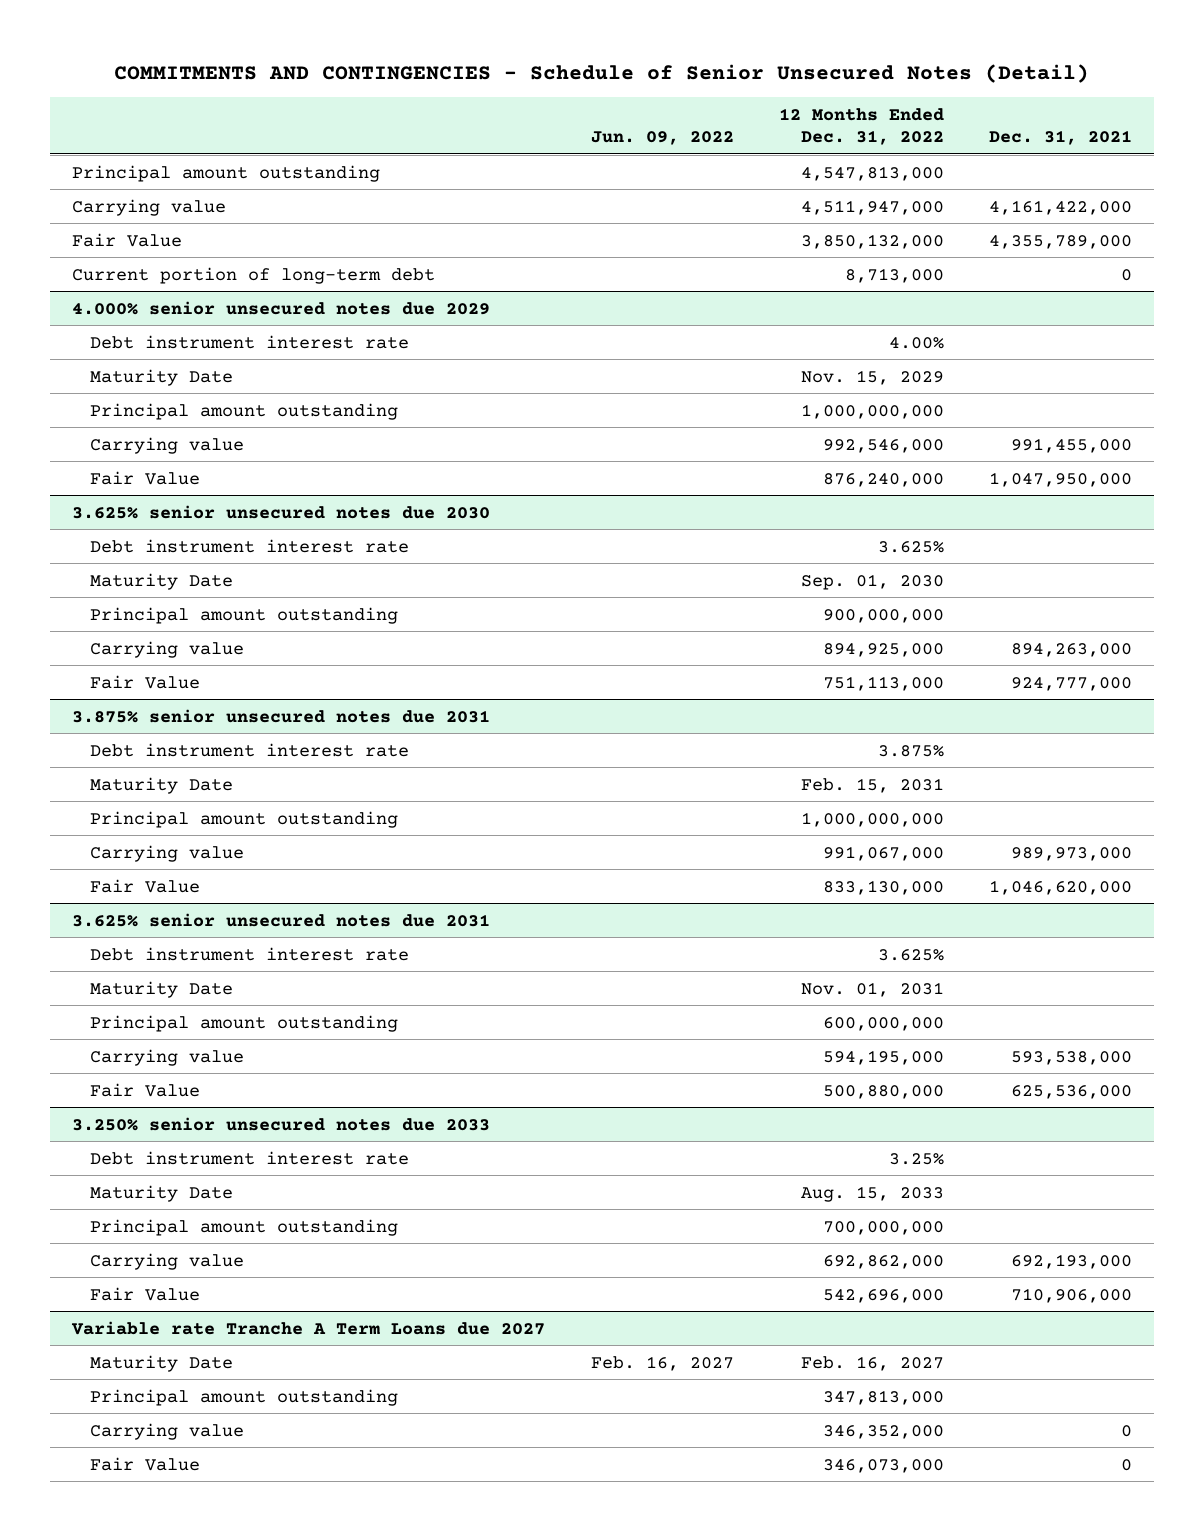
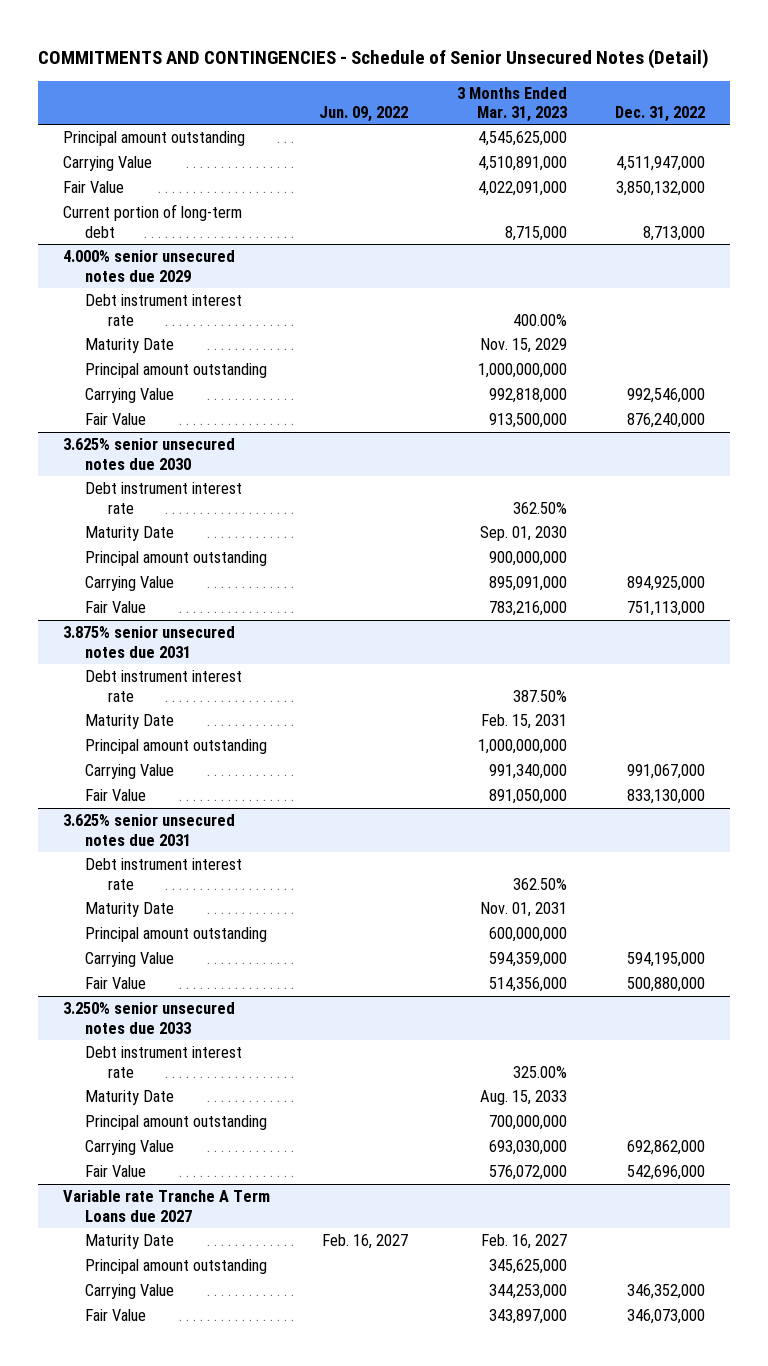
[778,107,944,146] 12 Months Ended Dec. 31, 2022 -> none
[988,130,1132,146] Dec. 31, 2021 -> none
none -> [456,86,567,123] 3 Months Ended Mar. 31, 2023
none -> [615,106,706,123] Dec. 31, 2022
[72,198,227,216] Carrying value -> [62,156,152,172] Carrying Value
[89,436,244,454] Carrying value -> [85,388,175,404] Carrying Value
[89,640,244,658] Carrying value -> [85,576,175,592] Carrying Value
[89,844,244,862] Carrying value -> [85,764,175,780] Carrying Value
[89,1048,244,1066] Carrying value -> [85,952,175,968] Carrying Value
[89,1252,244,1270] Carrying value -> [85,1140,175,1156] Carrying Value
[89,1422,244,1440] Carrying value -> [85,1284,175,1300] Carrying Value

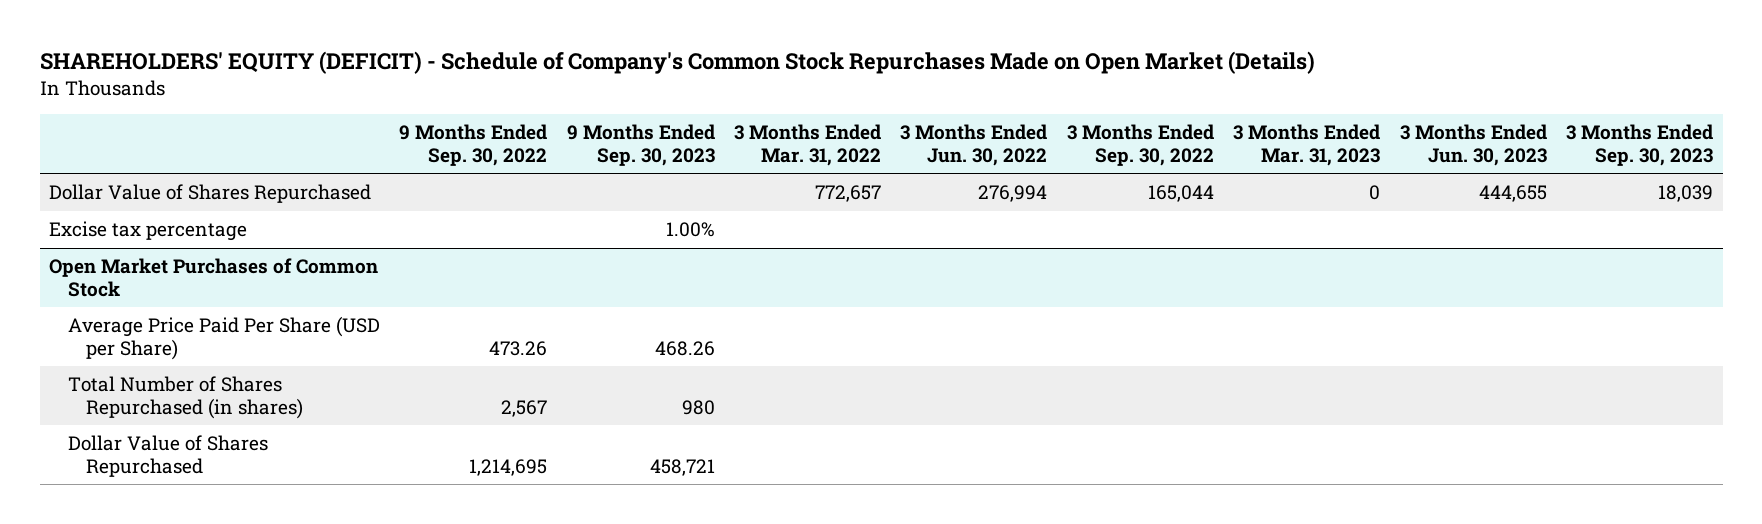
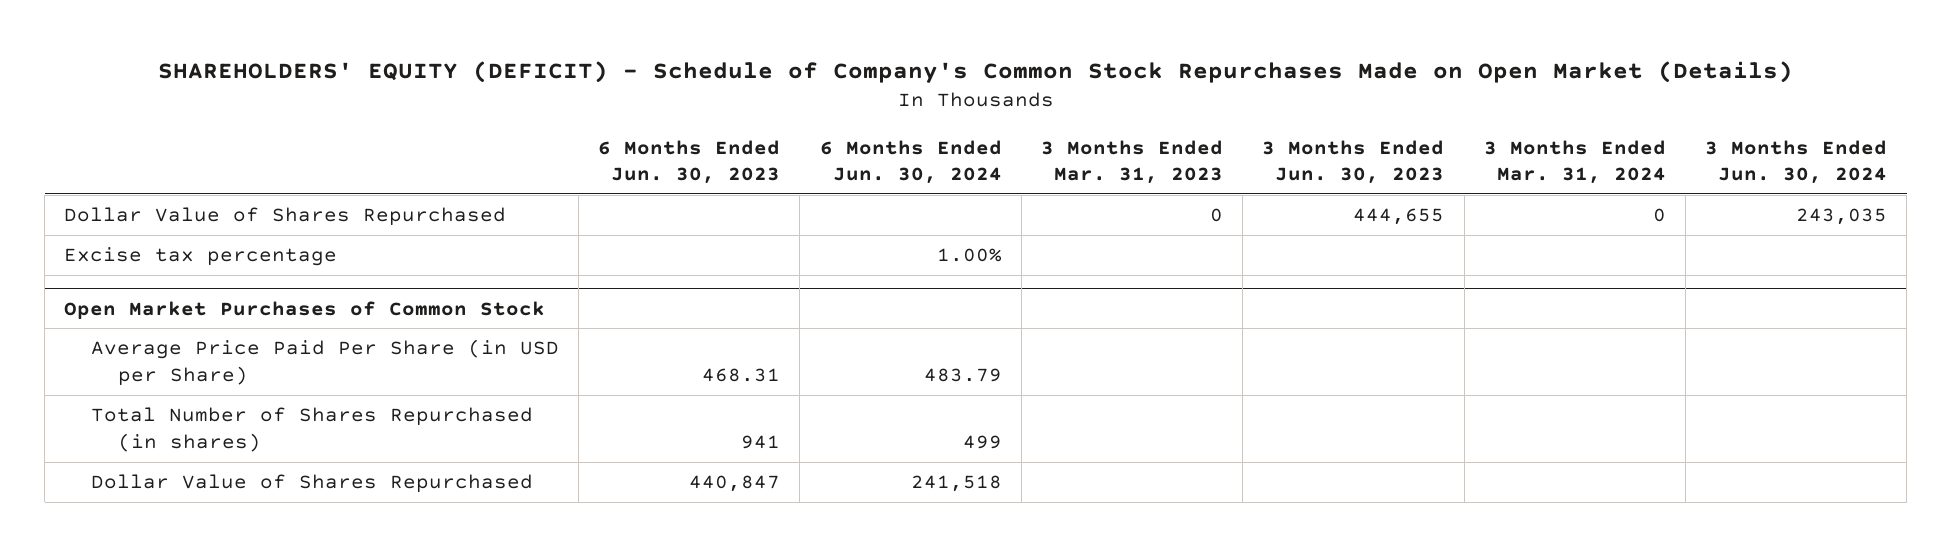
[399,124,548,166] 9 Months Ended Sep. 30, 2022 -> none
[566,124,715,166] 9 Months Ended Sep. 30, 2023 -> none
[734,124,882,166] 3 Months Ended Mar. 31, 2022 -> none
[900,124,1048,166] 3 Months Ended Jun. 30, 2022 -> none
[1066,124,1214,166] 3 Months Ended Sep. 30, 2022 -> none
[1565,124,1713,166] 3 Months Ended Sep. 30, 2023 -> none
none -> [598,139,781,185] 6 Months Ended Jun. 30, 2023
none -> [819,139,1002,185] 6 Months Ended Jun. 30, 2024
none -> [1483,139,1666,185] 3 Months Ended Mar. 31, 2024
none -> [1705,139,1888,185] 3 Months Ended Jun. 30, 2024
[67,316,380,360] Average Price Paid Per Share (USD per Share) -> [90,339,559,386] Average Price Paid Per Share (in USD per Share)

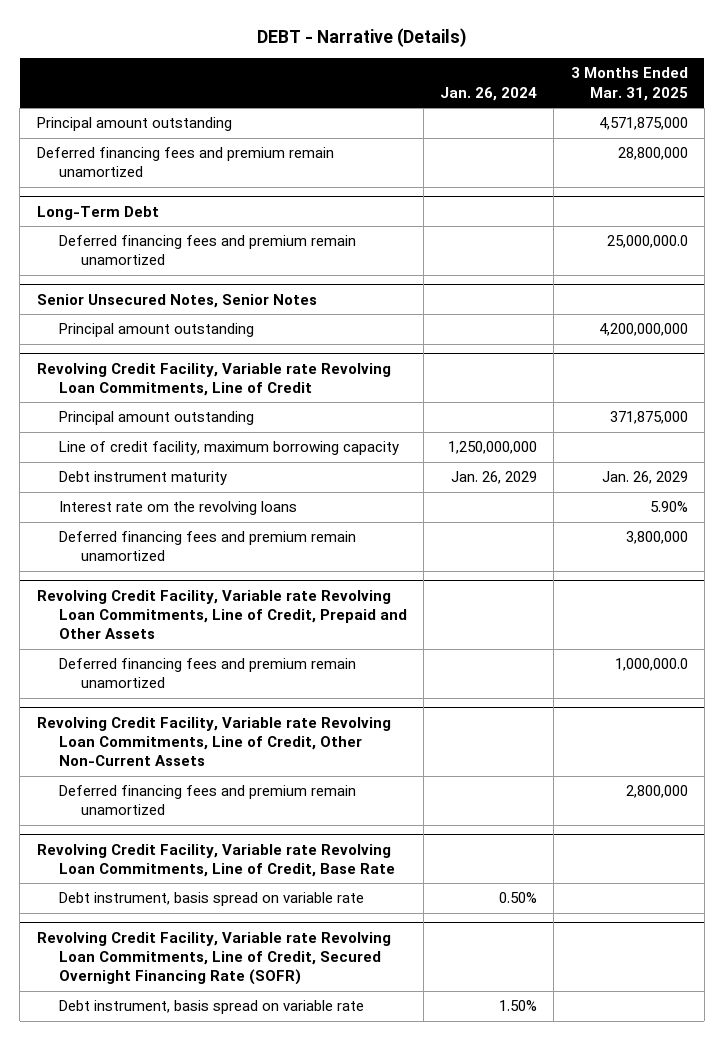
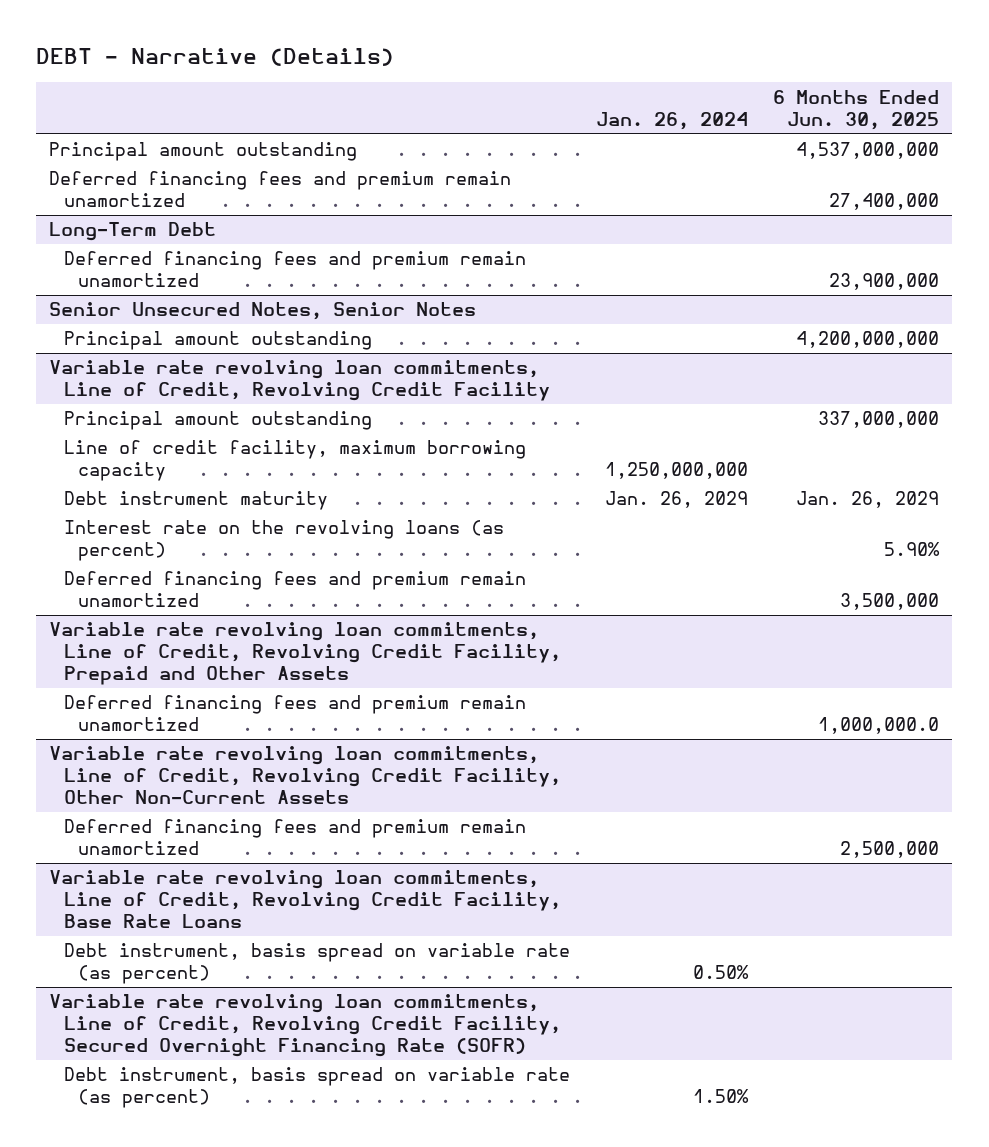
[570,67,688,101] 3 Months Ended Mar. 31, 2025 -> none
none -> [773,89,940,130] 6 Months Ended Jun. 30, 2025
[36,362,391,396] Revolving Credit Facility, Variable rate Revolving Loan Commitments, Line of Credit -> [49,360,550,402] Variable rate revolving loan commitments, Line of Credit, Revolving Credit Facility
[58,501,297,516] Interest rate om the revolving loans -> [63,520,504,562] Interest rate on the revolving loans (as percent)
[36,589,407,640] Revolving Credit Facility, Variable rate Revolving Loan Commitments, Line of Credit, Prepaid and Other Assets -> [49,622,561,686] Variable rate revolving loan commitments, Line of Credit, Revolving Credit Facility, Prepaid and Other Assets
[36,716,391,767] Revolving Credit Facility, Variable rate Revolving Loan Commitments, Line of Credit, Other Non-Current Assets -> [49,746,561,805] Variable rate revolving loan commitments, Line of Credit, Revolving Credit Facility, Other Non-Current Assets
[36,843,395,877] Revolving Credit Facility, Variable rate Revolving Loan Commitments, Line of Credit, Base Rate -> [49,870,561,929] Variable rate revolving loan commitments, Line of Credit, Revolving Credit Facility, Base Rate Loans
[58,892,364,907] Debt instrument, basis spread on variable rate -> [63,943,570,985] Debt instrument, basis spread on variable rate (as percent)
[36,931,391,986] Revolving Credit Facility, Variable rate Revolving Loan Commitments, Line of Credit, Secured Overnight Financing Rate (SOFR) -> [49,994,561,1058] Variable rate revolving loan commitments, Line of Credit, Revolving Credit Facility, Secured Overnight Financing Rate (SOFR)
[58,1000,364,1015] Debt instrument, basis spread on variable rate -> [63,1067,570,1109] Debt instrument, basis spread on variable rate (as percent)

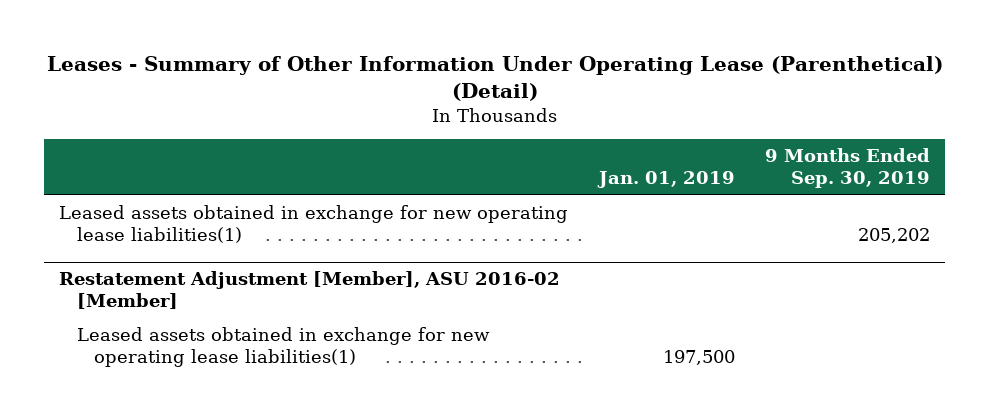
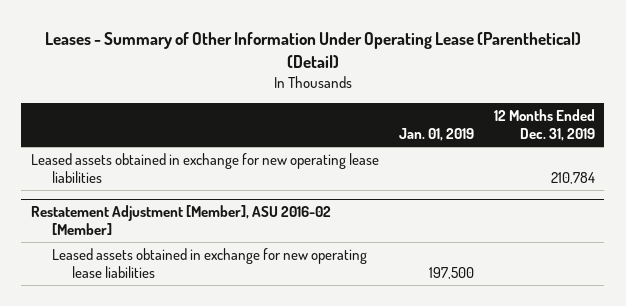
[764,148,930,189] 9 Months Ended Sep. 30, 2019 -> none
none -> [493,108,595,142] 12 Months Ended Dec. 31, 2019
[59,204,569,244] Leased assets obtained in exchange for new operating lease liabilities(1) -> [31,153,380,184] Leased assets obtained in exchange for new operating lease liabilities
[76,326,490,368] Leased assets obtained in exchange for new operating lease liabilities(1) -> [51,248,367,279] Leased assets obtained in exchange for new operating lease liabilities

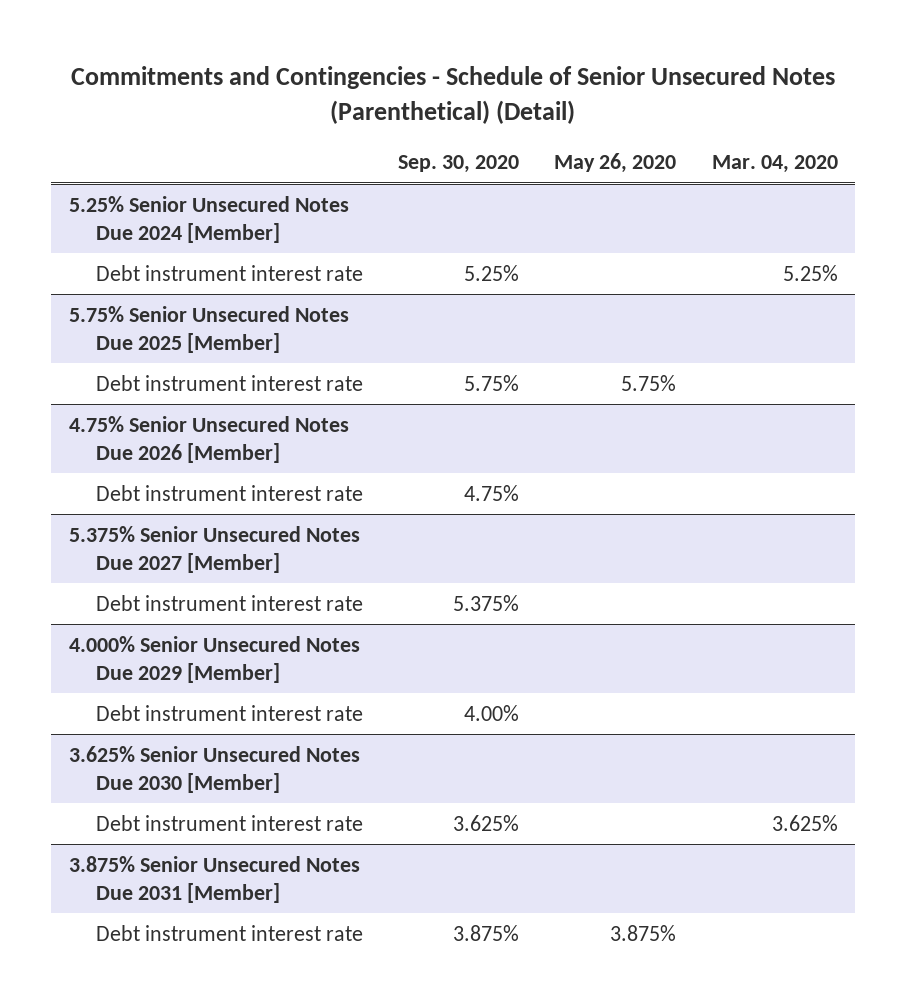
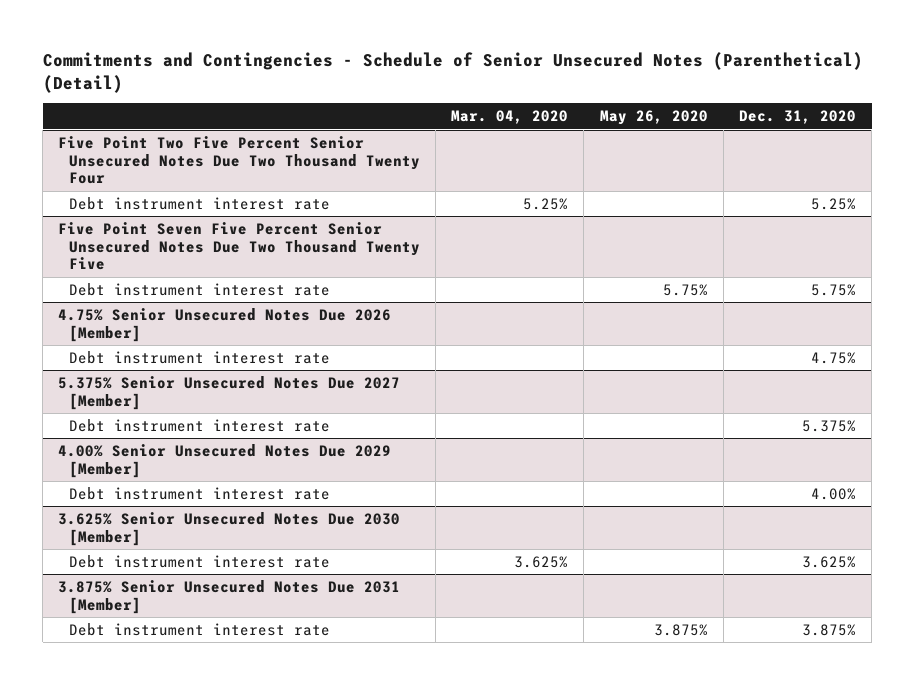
[397,155,519,174] Sep. 30, 2020 -> none
none -> [738,110,856,125] Dec. 31, 2020
[68,195,349,243] 5.25% Senior Unsecured Notes Due 2024 [Member] -> [58,135,421,185] Five Point Two Five Percent Senior Unsecured Notes Due Two Thousand Twenty Four
[68,305,349,353] 5.75% Senior Unsecured Notes Due 2025 [Member] -> [58,221,421,271] Five Point Seven Five Percent Senior Unsecured Notes Due Two Thousand Twenty Five
[68,635,360,683] 4.000% Senior Unsecured Notes Due 2029 [Member] -> none
[95,704,363,721] Debt instrument interest rate -> none
none -> [58,443,392,478] 4.00% Senior Unsecured Notes Due 2029 [Member]
none -> [69,486,331,500] Debt instrument interest rate

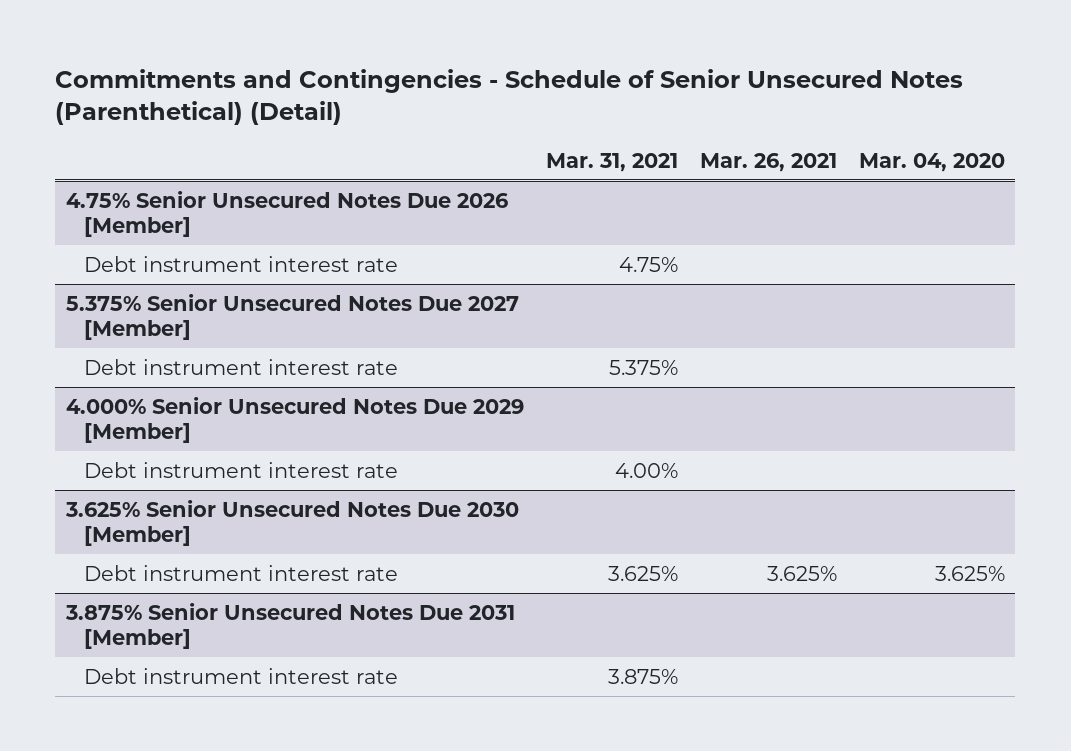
[599,110,708,126] May 26, 2020 -> none
[738,110,856,125] Dec. 31, 2020 -> none
none -> [545,152,678,172] Mar. 31, 2021
none -> [699,152,837,172] Mar. 26, 2021
[58,135,421,185] Five Point Two Five Percent Senior Unsecured Notes Due Two Thousand Twenty Four -> none
[69,196,331,210] Debt instrument interest rate -> none
[58,221,421,271] Five Point Seven Five Percent Senior Unsecured Notes Due Two Thousand Twenty Five -> none
[69,282,331,296] Debt instrument interest rate -> none
[58,443,392,478] 4.00% Senior Unsecured Notes Due 2029 [Member] -> none
[69,486,331,500] Debt instrument interest rate -> none
none -> [66,396,525,443] 4.000% Senior Unsecured Notes Due 2029 [Member]
none -> [83,461,398,478] Debt instrument interest rate

